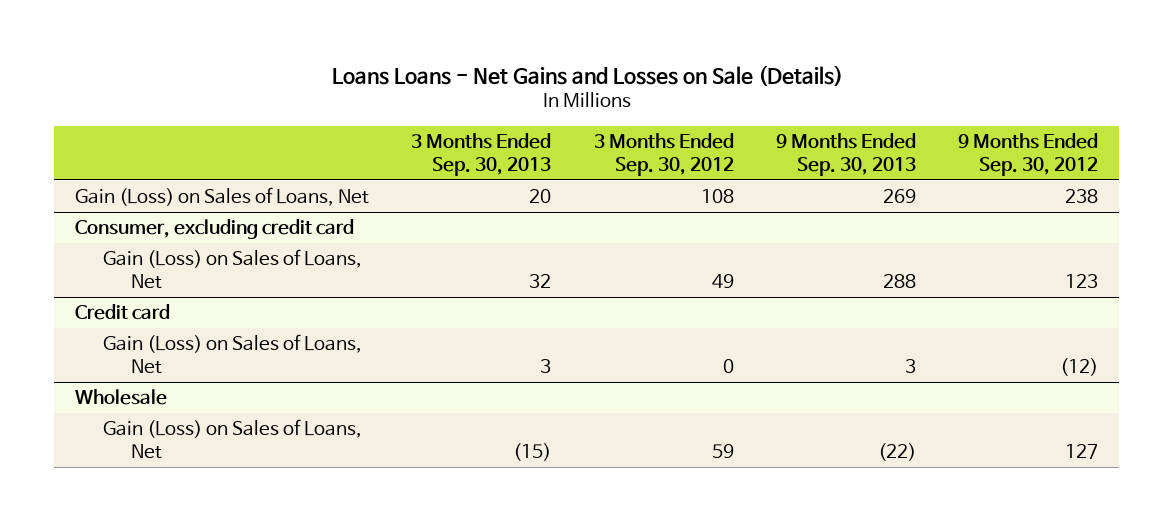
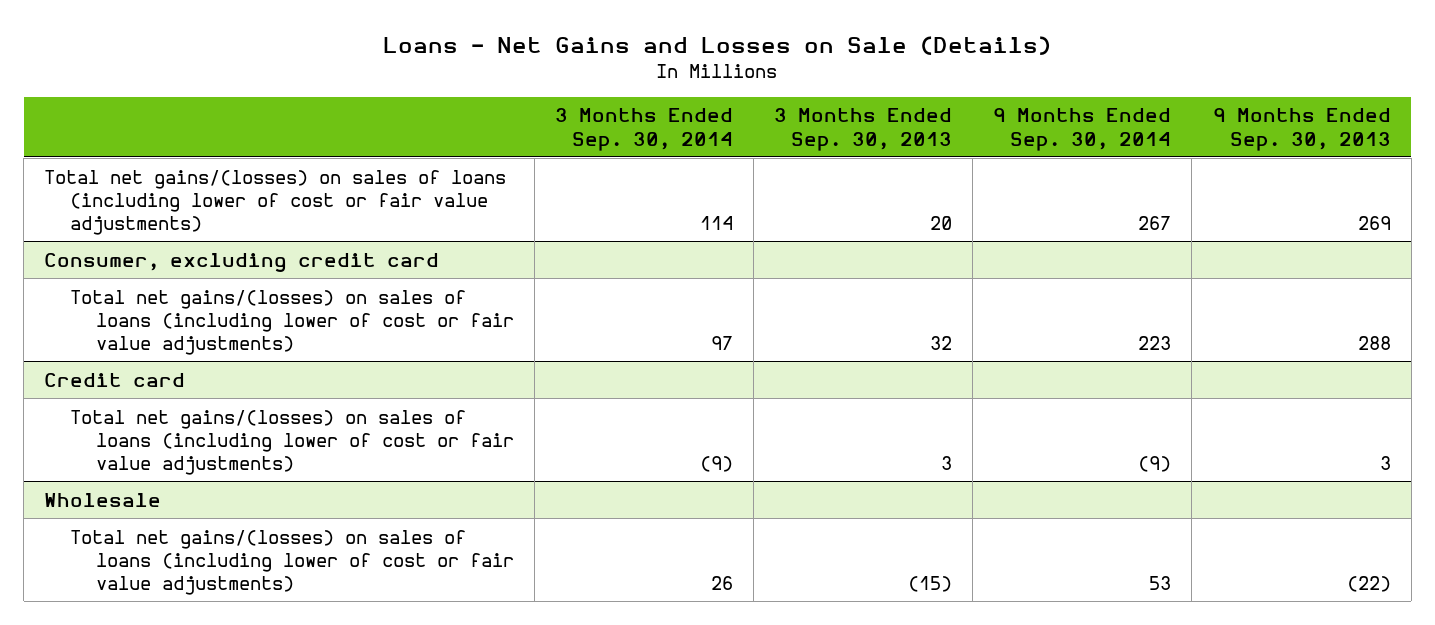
[331,64,843,86] Loans Loans - Net Gains and Losses on Sale (Details) -> [383,35,1052,55] Loans - Net Gains and Losses on Sale (Details)
[593,132,734,176] 3 Months Ended Sep. 30, 2012 -> none
[957,132,1098,176] 9 Months Ended Sep. 30, 2012 -> none
none -> [554,108,733,151] 3 Months Ended Sep. 30, 2014
none -> [993,108,1172,151] 9 Months Ended Sep. 30, 2014
[75,187,370,207] Gain (Loss) on Sales of Loans, Net -> [44,169,507,235] Total net gains/(losses) on sales of loans (including lower of cost or fair value adjustments)
[103,249,363,290] Gain (Loss) on Sales of Loans, Net -> [70,289,514,355] Total net gains/(losses) on sales of loans (including lower of cost or fair value adjustments)
[103,334,363,375] Gain (Loss) on Sales of Loans, Net -> [70,409,514,475] Total net gains/(losses) on sales of loans (including lower of cost or fair value adjustments)
[103,419,363,460] Gain (Loss) on Sales of Loans, Net -> [70,529,514,595] Total net gains/(losses) on sales of loans (including lower of cost or fair value adjustments)

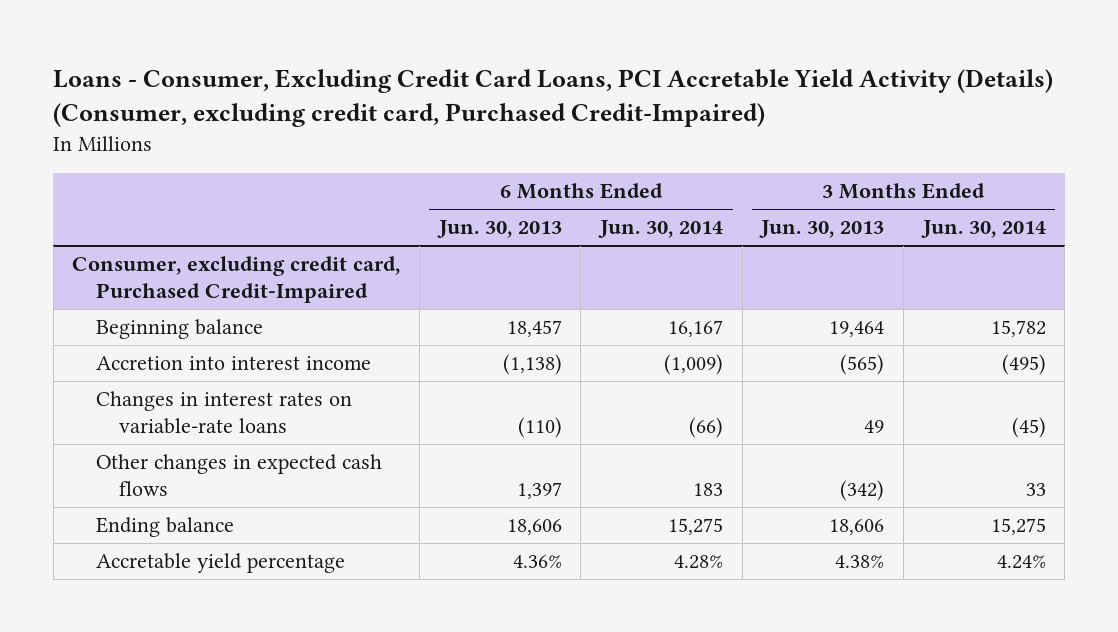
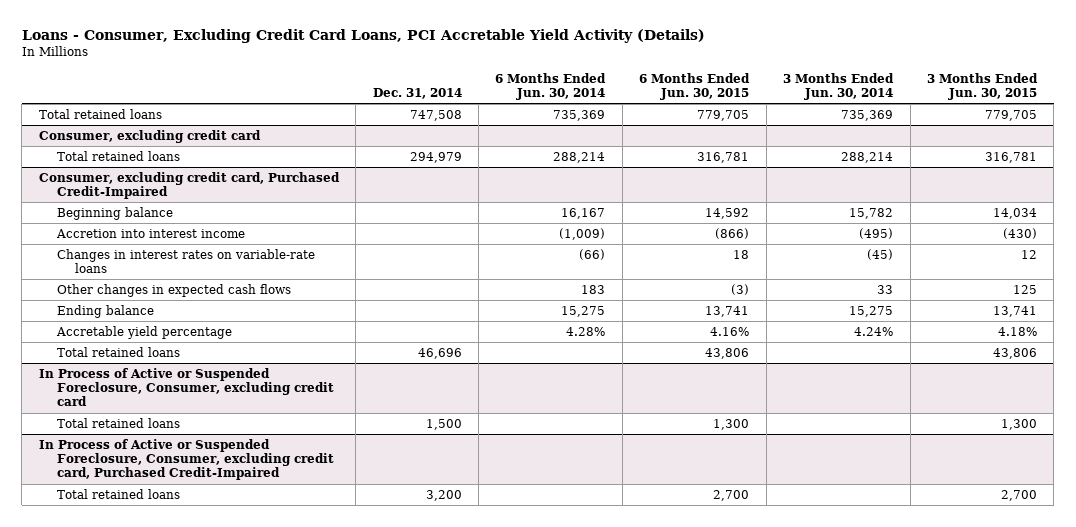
[53,69,1054,128] Loans - Consumer, Excluding Credit Card Loans, PCI Accretable Yield Activity (Details) (Consumer, excluding credit card, Purchased Credit-Impaired) -> [21,29,705,44] Loans - Consumer, Excluding Credit Card Loans, PCI Accretable Yield Activity (Details)
[436,220,562,239] Jun. 30, 2013 -> none
[759,220,885,239] Jun. 30, 2013 -> none
none -> [372,87,462,99] Dec. 31, 2014
none -> [639,72,751,100] 6 Months Ended Jun. 30, 2015
none -> [926,72,1038,100] 3 Months Ended Jun. 30, 2015
none -> [38,108,162,119] Total retained loans
none -> [38,129,261,143] Consumer, excluding credit card
none -> [56,150,180,161] Total retained loans
none -> [56,346,180,357] Total retained loans
none -> [38,367,334,407] In Process of Active or Suspended Foreclosure, Consumer, excluding credit card
none -> [56,417,180,428] Total retained loans
none -> [38,438,334,481] In Process of Active or Suspended Foreclosure, Consumer, excluding credit card, Purchased Credit-Impaired
none -> [56,488,180,499] Total retained loans

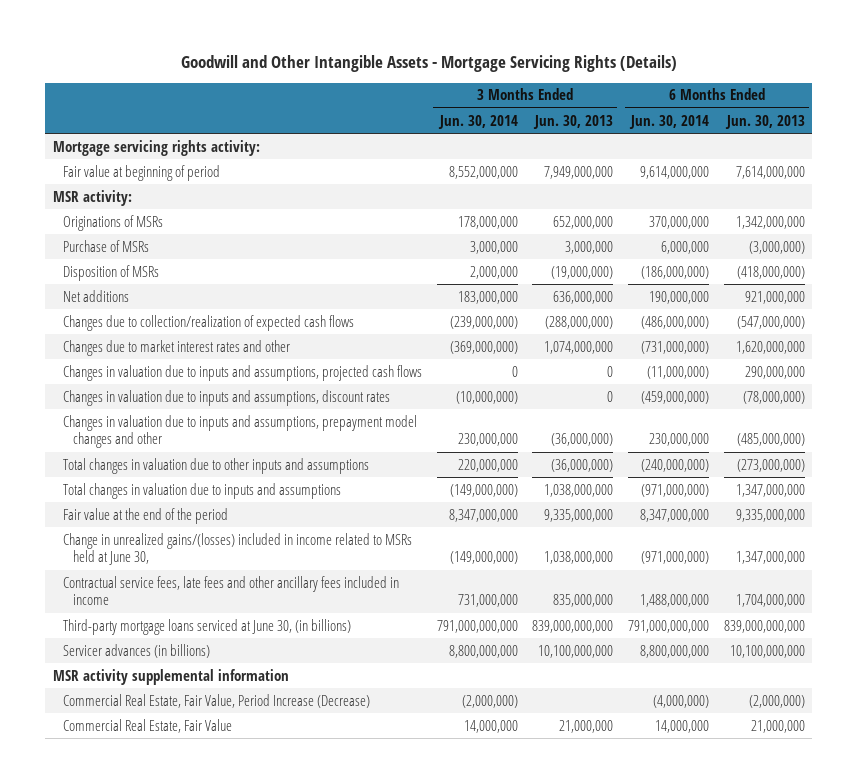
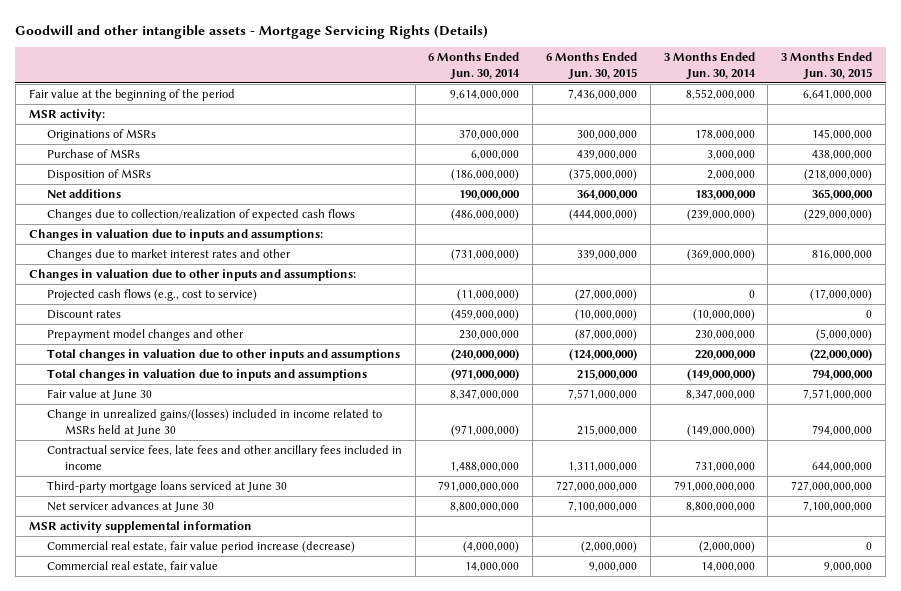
[180,55,677,73] Goodwill and Other Intangible Assets - Mortgage Servicing Rights (Details) -> [15,24,489,39] Goodwill and other intangible assets - Mortgage Servicing Rights (Details)
[533,114,614,129] Jun. 30, 2013 -> none
[724,114,805,129] Jun. 30, 2013 -> none
none -> [545,51,637,80] 6 Months Ended Jun. 30, 2015
none -> [781,51,873,80] 3 Months Ended Jun. 30, 2015
[52,139,260,156] Mortgage servicing rights activity: -> none
[63,164,221,181] Fair value at beginning of period -> [28,88,235,101] Fair value at the beginning of the period
none -> [28,228,323,241] Changes in valuation due to inputs and assumptions:
none -> [28,268,356,281] Changes in valuation due to other inputs and assumptions:
[63,364,423,381] Changes in valuation due to inputs and assumptions, projected cash flows -> [46,288,257,301] Projected cash flows (e.g., cost to service)
[63,389,391,406] Changes in valuation due to inputs and assumptions, discount rates -> [46,309,121,319] Discount rates
[63,414,418,449] Changes in valuation due to inputs and assumptions, prepayment model changes and other -> [46,328,244,341] Prepayment model changes and other
[63,507,229,524] Fair value at the end of the period -> [46,388,152,400] Fair value at June 30
[63,532,413,566] Change in unrealized gains/(losses) included in income related to MSRs held at June 30, -> [46,408,382,436] Change in unrealized gains/(losses) included in income related to MSRs held at June 30
[63,618,352,635] Third-party mortgage loans serviced at June 30, (in billions) -> [46,480,287,493] Third-party mortgage loans serviced at June 30
[63,643,211,658] Servicer advances (in billions) -> [46,500,214,512] Net servicer advances at June 30
[63,693,371,708] Commercial Real Estate, Fair Value, Period Increase (Decrease) -> [46,540,355,553] Commercial real estate, fair value period increase (decrease)
[63,718,233,733] Commercial Real Estate, Fair Value -> [46,560,218,572] Commercial real estate, fair value

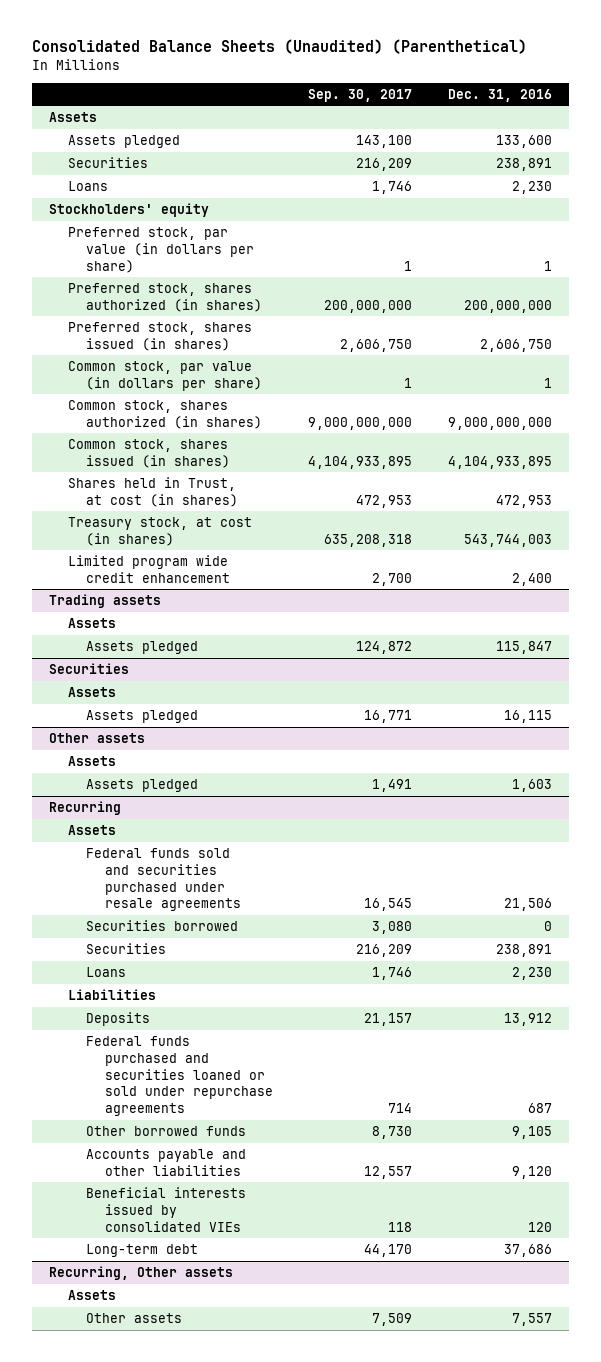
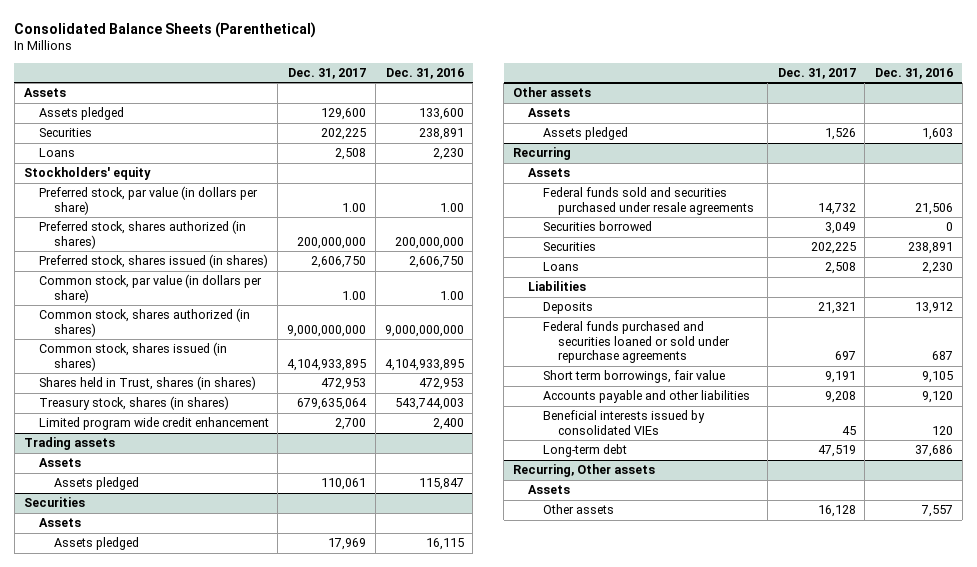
[31,38,527,54] Consolidated Balance Sheets (Unaudited) (Parenthetical) -> [14,21,317,38] Consolidated Balance Sheets (Parenthetical)
[308,88,413,102] Sep. 30, 2017 -> none
none -> [288,67,367,79] Dec. 31, 2017
[543,260,552,271] 1 -> [439,202,464,212] 1.00
[543,377,552,388] 1 -> [439,290,464,300] 1.00
[67,477,239,507] Shares held in Trust, at cost (in shares) -> [38,376,256,391] Shares held in Trust, shares (in shares)
[67,517,252,546] Treasury stock, at cost (in shares) -> [38,396,229,411] Treasury stock, shares (in shares)
[86,1126,247,1137] Other borrowed funds -> [543,370,726,384] Short term borrowings, fair value

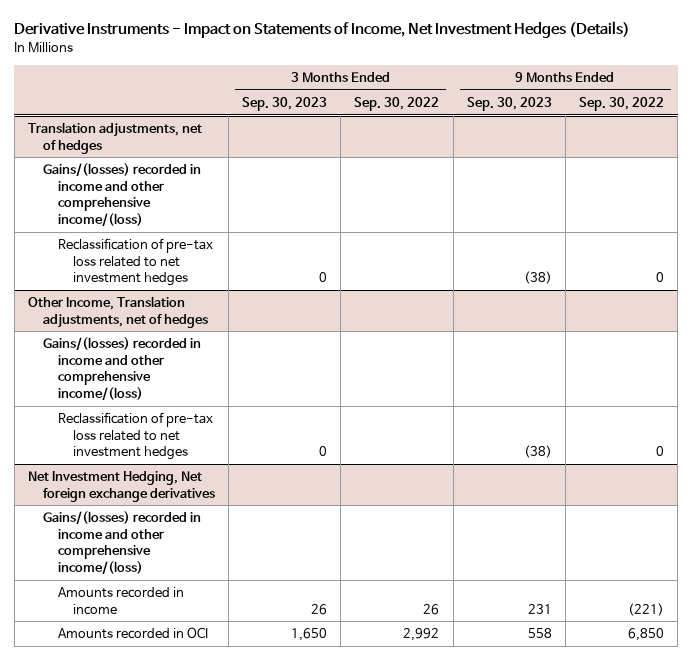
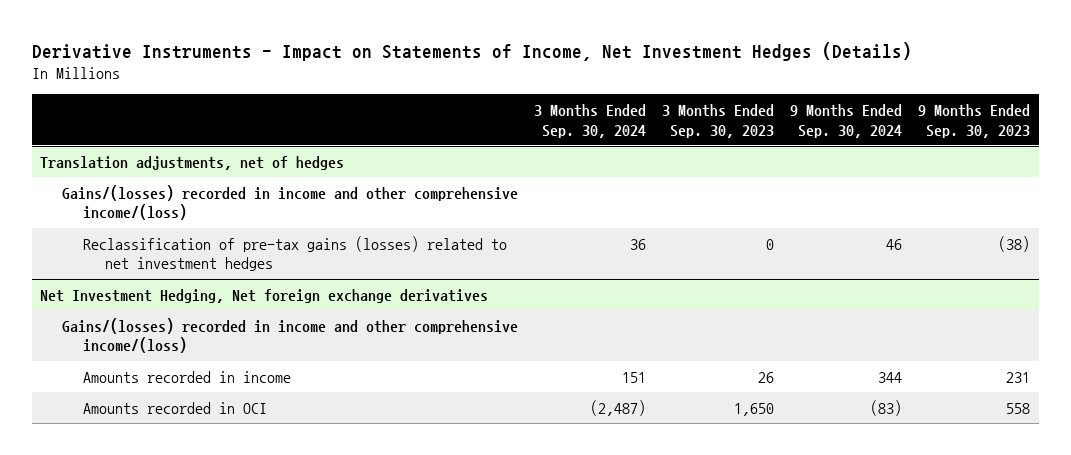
[354,97,440,112] Sep. 30, 2022 -> none
[579,97,665,112] Sep. 30, 2022 -> none
none -> [533,103,646,138] 3 Months Ended Sep. 30, 2024
none -> [790,103,903,138] 9 Months Ended Sep. 30, 2024
[27,296,208,328] Other Income, Translation adjustments, net of hedges -> none
[42,337,201,401] Gains/(losses) recorded in income and other comprehensive income/(loss) -> none
[58,412,214,461] Reclassification of pre-tax loss related to net investment hedges -> none
[58,238,214,287] Reclassification of pre-tax loss related to net investment hedges -> [83,235,508,272] Reclassification of pre-tax gains (losses) related to net investment hedges

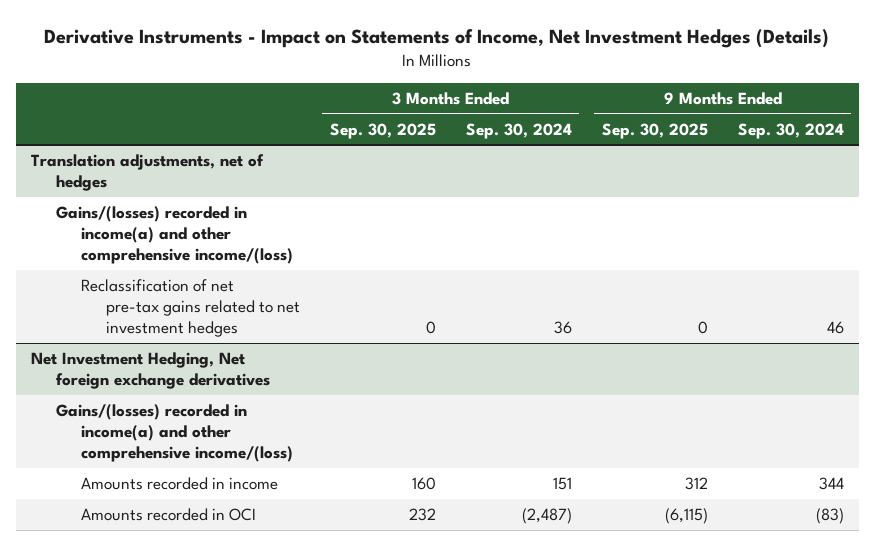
[662,103,775,138] 3 Months Ended Sep. 30, 2023 -> none
[918,103,1031,138] 9 Months Ended Sep. 30, 2023 -> none
none -> [329,122,436,139] Sep. 30, 2025
none -> [601,122,708,139] Sep. 30, 2025
[61,184,518,221] Gains/(losses) recorded in income and other comprehensive income/(loss) -> [55,205,293,264] Gains/(losses) recorded in income(a) and other comprehensive income/(loss)
[83,235,508,272] Reclassification of pre-tax gains (losses) related to net investment hedges -> [80,278,300,337] Reclassification of net pre-tax gains related to net investment hedges
[61,317,518,354] Gains/(losses) recorded in income and other comprehensive income/(loss) -> [55,403,293,462] Gains/(losses) recorded in income(a) and other comprehensive income/(loss)

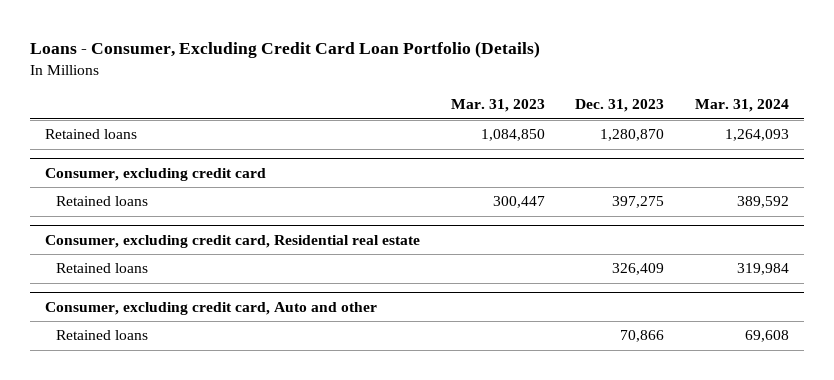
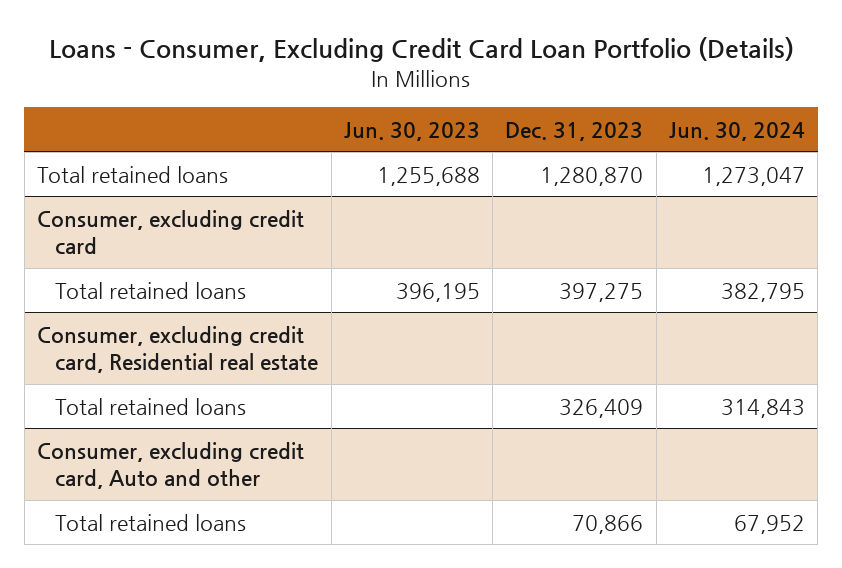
[450,99,545,113] Mar. 31, 2023 -> none
[694,99,789,113] Mar. 31, 2024 -> none
none -> [343,121,480,141] Jun. 30, 2023
none -> [669,121,806,141] Jun. 30, 2024
[45,129,138,140] Retained loans -> [37,165,229,183] Total retained loans
[56,196,149,207] Retained loans -> [55,281,247,299] Total retained loans
[56,263,149,274] Retained loans -> [55,397,247,415] Total retained loans
[56,330,149,341] Retained loans -> [55,513,247,531] Total retained loans

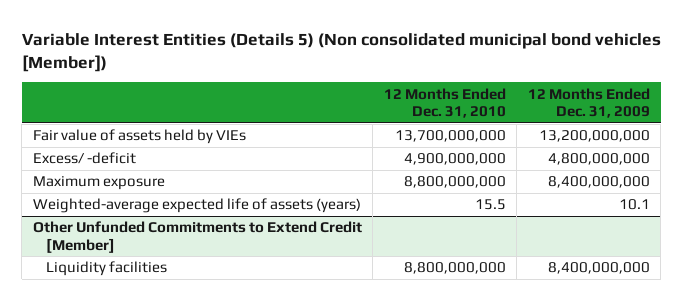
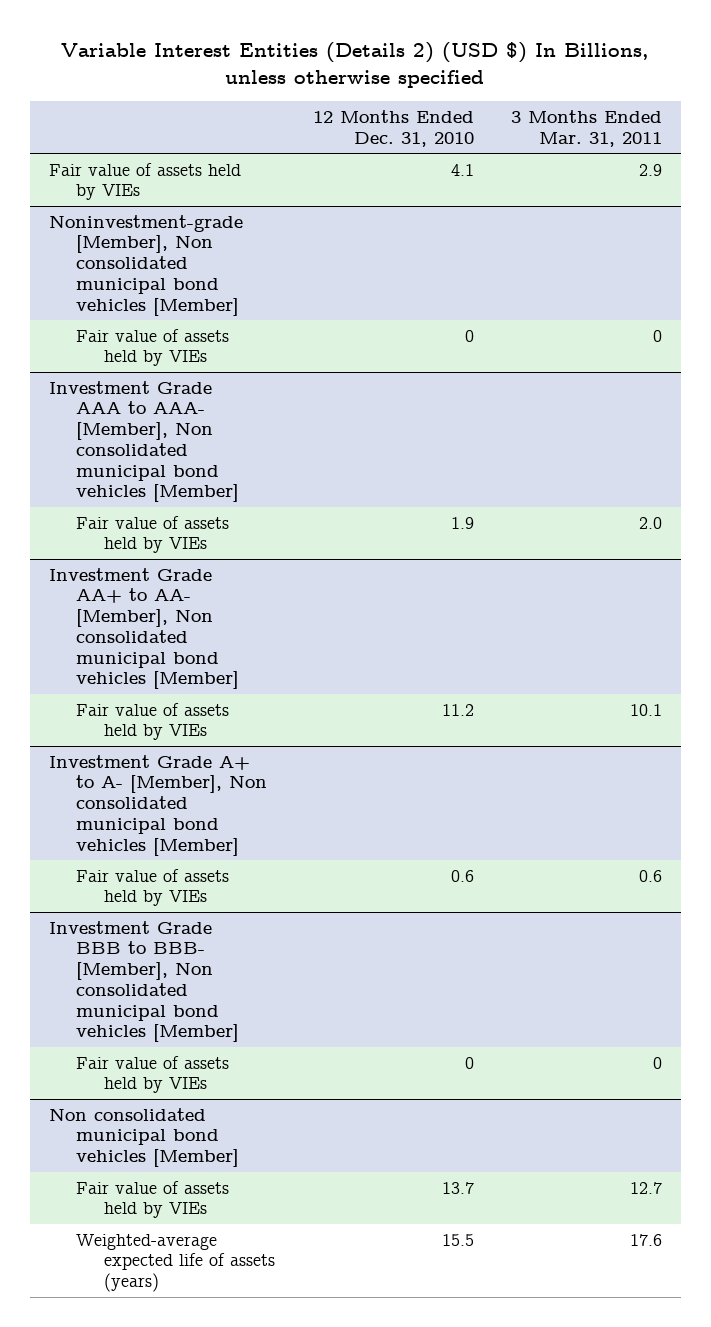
[21,32,661,72] Variable Interest Entities (Details 5) (Non consolidated municipal bond vehicles [Member]) -> [61,41,649,88] Variable Interest Entities (Details 2) (USD $) In Billions, unless otherwise specified
[527,87,650,119] 12 Months Ended Dec. 31, 2009 -> none
none -> [511,109,663,147] 3 Months Ended Mar. 31, 2011
[32,152,136,165] Excess/ -deficit -> none
[32,176,165,191] Maximum exposure -> none
[394,130,506,143] 13,700,000,000 -> [450,163,474,176] 4.1
none -> [48,214,243,316] Noninvestment-grade [Member], Non consolidated municipal bond vehicles [Member]
none -> [76,328,230,367] Fair value of assets held by VIEs
none -> [48,380,240,503] Investment Grade AAA to AAA- [Member], Non consolidated municipal bond vehicles [Member]
none -> [76,515,230,554] Fair value of assets held by VIEs
none -> [48,567,240,690] Investment Grade AA+ to AA- [Member], Non consolidated municipal bond vehicles [Member]
none -> [76,702,230,741] Fair value of assets held by VIEs
none -> [48,754,268,856] Investment Grade A+ to A- [Member], Non consolidated municipal bond vehicles [Member]
none -> [76,868,230,907] Fair value of assets held by VIEs
none -> [48,920,240,1043] Investment Grade BBB to BBB- [Member], Non consolidated municipal bond vehicles [Member]
none -> [76,1055,230,1094] Fair value of assets held by VIEs
none -> [48,1107,240,1168] Non consolidated municipal bond vehicles [Member]
none -> [76,1180,230,1219] Fair value of assets held by VIEs
[32,221,362,253] Other Unfunded Commitments to Extend Credit [Member] -> none
[45,261,167,277] Liquidity facilities -> none

